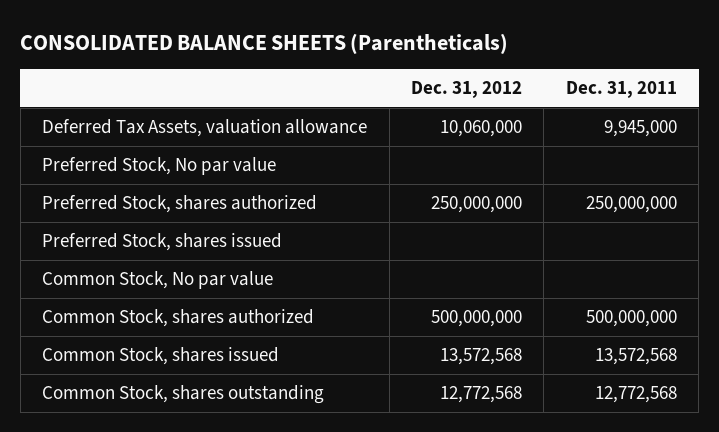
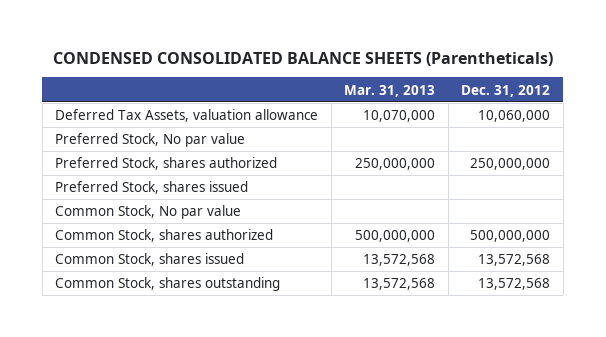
[20,32,509,54] CONSOLIDATED BALANCE SHEETS (Parentheticals) -> [52,51,553,66] CONDENSED CONSOLIDATED BALANCE SHEETS (Parentheticals)
[565,81,677,99] Dec. 31, 2011 -> none
none -> [344,84,436,97] Mar. 31, 2013
[440,386,523,404] 12,772,568 -> [478,278,551,291] 13,572,568

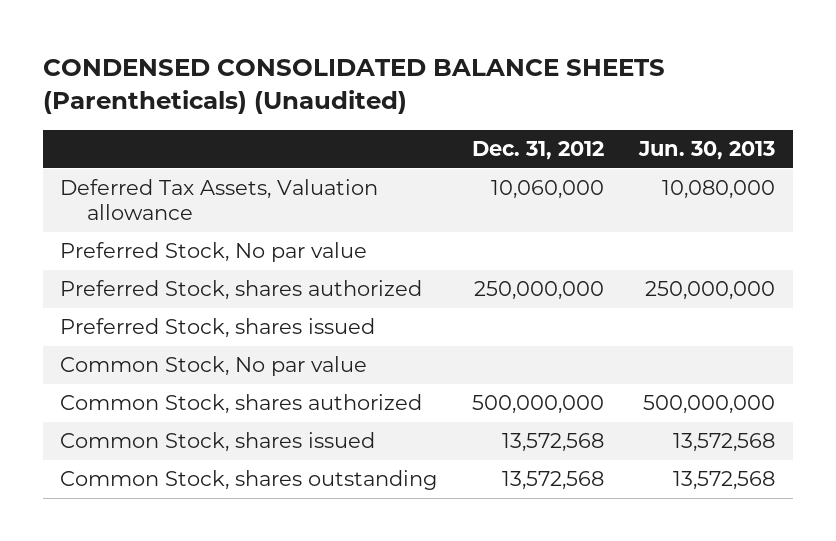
[52,51,553,66] CONDENSED CONSOLIDATED BALANCE SHEETS (Parentheticals) -> [42,58,665,114] CONDENSED CONSOLIDATED BALANCE SHEETS (Parentheticals) (Unaudited)
[344,84,436,97] Mar. 31, 2013 -> none
none -> [638,141,776,161] Jun. 30, 2013
[55,109,319,123] Deferred Tax Assets, valuation allowance -> [60,179,379,221] Deferred Tax Assets, Valuation allowance

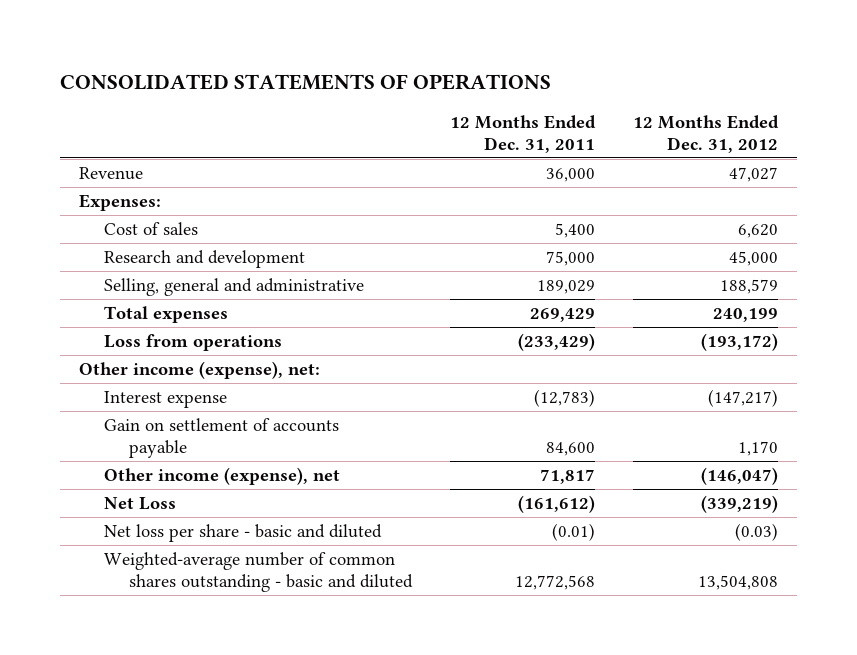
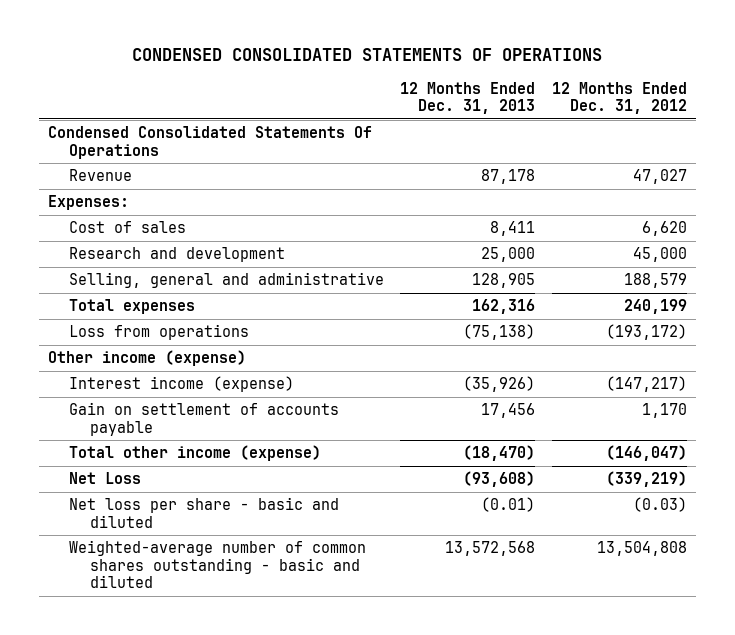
[59,73,551,90] CONSOLIDATED STATEMENTS OF OPERATIONS -> [132,48,603,62] CONDENSED CONSOLIDATED STATEMENTS OF OPERATIONS
[450,114,597,153] 12 Months Ended Dec. 31, 2011 -> none
none -> [400,81,536,115] 12 Months Ended Dec. 31, 2013
none -> [47,126,372,159] Condensed Consolidated Statements Of Operations
[78,361,320,380] Other income (expense), net: -> [47,350,246,367] Other income (expense)
[104,391,228,409] Interest expense -> [68,376,294,393] Interest income (expense)
[104,467,341,486] Other income (expense), net -> [68,445,321,462] Total other income (expense)

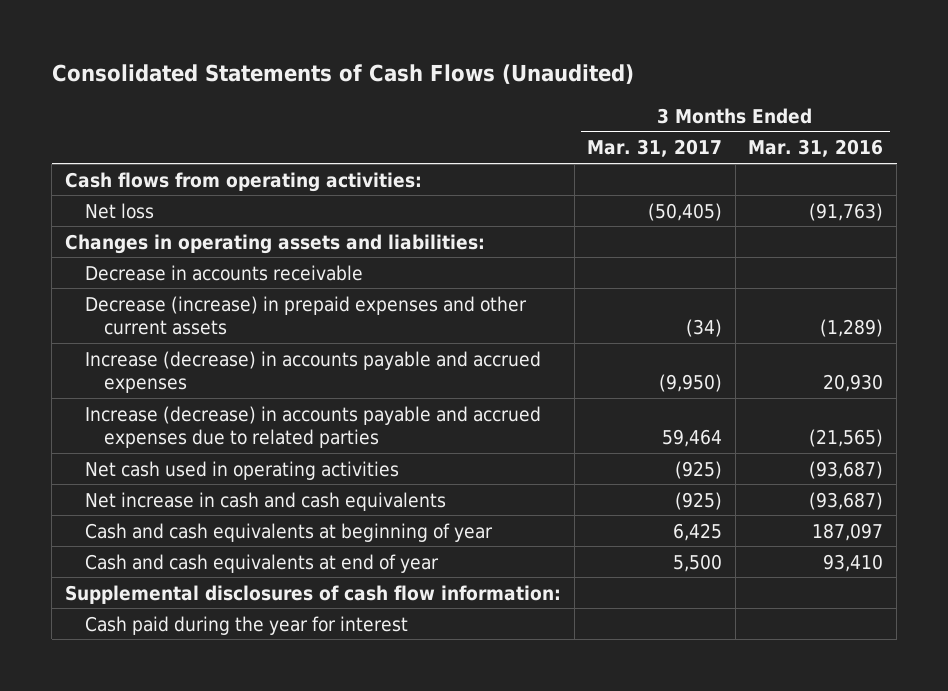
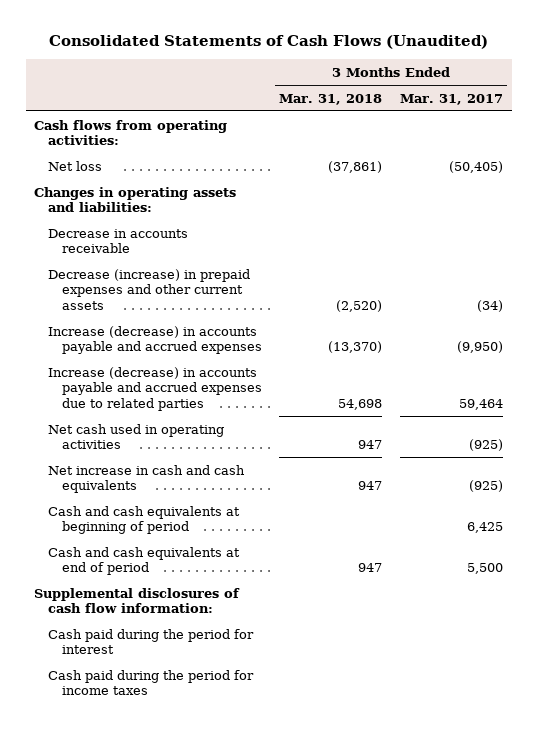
[748,139,884,158] Mar. 31, 2016 -> none
none -> [279,93,383,105] Mar. 31, 2018
[84,522,493,542] Cash and cash equivalents at beginning of year -> [48,505,241,535] Cash and cash equivalents at beginning of period
[84,553,439,573] Cash and cash equivalents at end of year -> [48,546,241,576] Cash and cash equivalents at end of period
[84,615,408,635] Cash paid during the year for interest -> [48,628,255,655] Cash paid during the period for interest
none -> [48,669,255,696] Cash paid during the period for income taxes

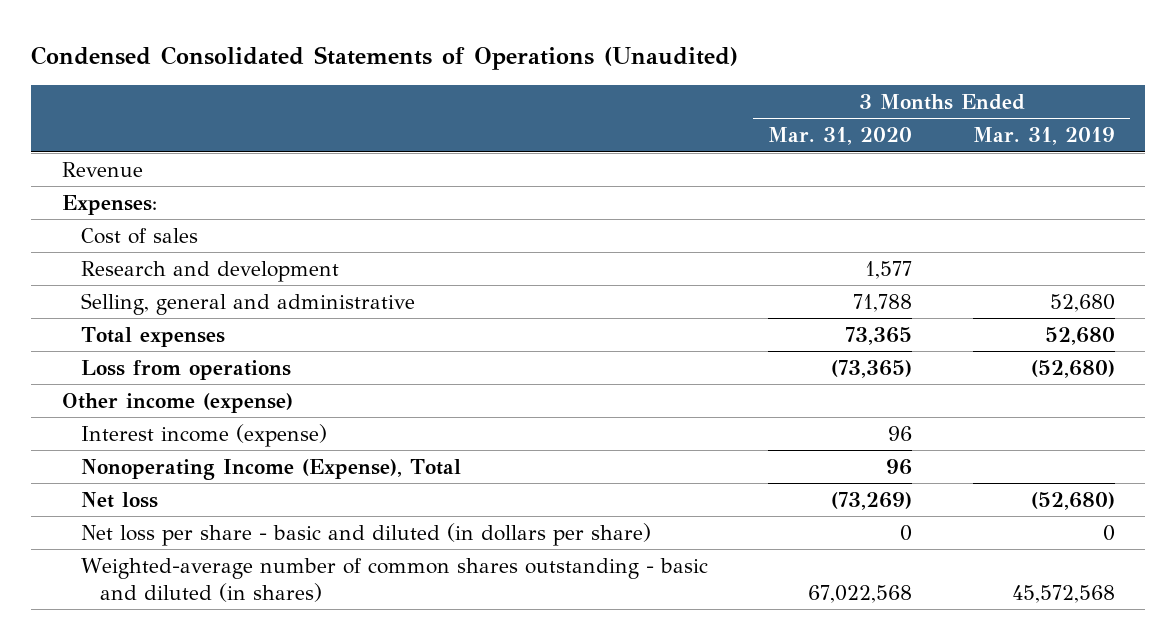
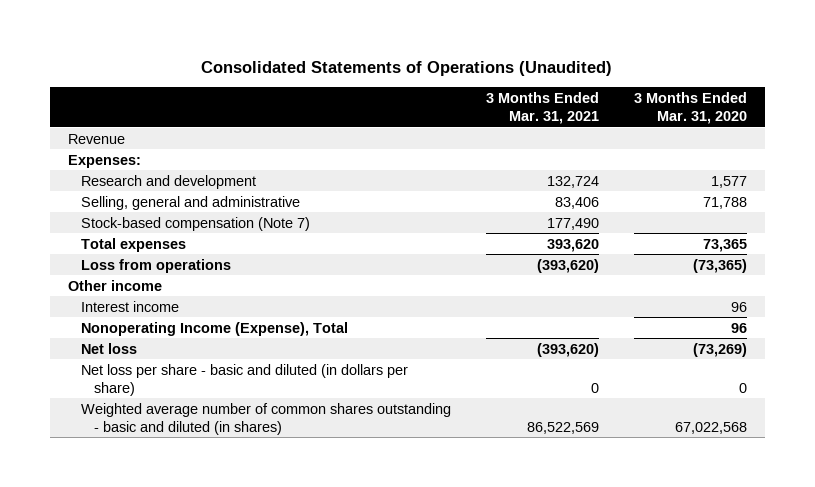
[31,46,739,71] Condensed Consolidated Statements of Operations (Unaudited) -> [201,60,613,76] Consolidated Statements of Operations (Unaudited)
[972,127,1115,146] Mar. 31, 2019 -> none
none -> [486,91,600,124] 3 Months Ended Mar. 31, 2021
[81,227,199,244] Cost of sales -> none
none -> [81,216,311,231] Stock-based compensation (Note 7)
[61,392,293,413] Other income (expense) -> [67,279,162,291] Other income
[81,423,328,447] Interest income (expense) -> [81,300,180,312] Interest income
[81,557,709,603] Weighted-average number of common shares outstanding - basic and diluted (in shares) -> [81,402,452,435] Weighted average number of common shares outstanding - basic and diluted (in shares)

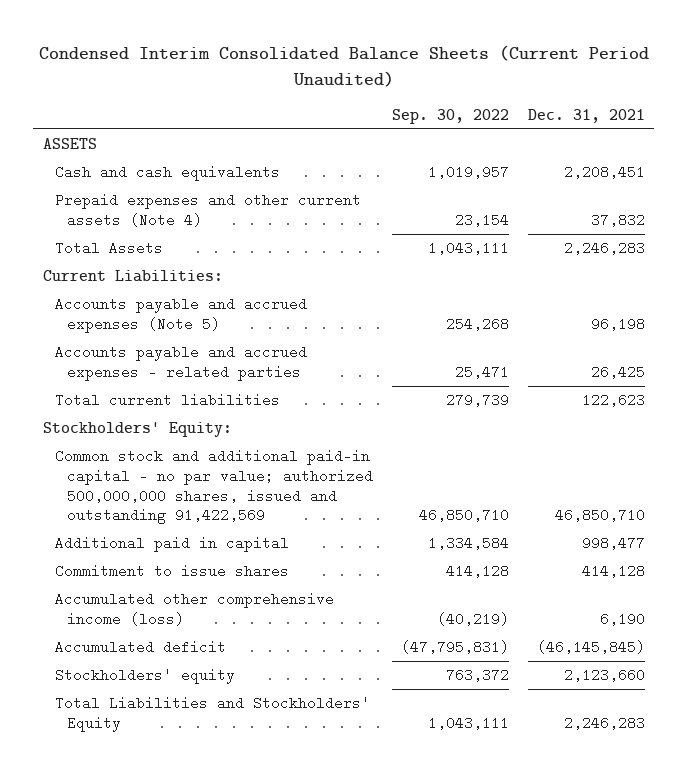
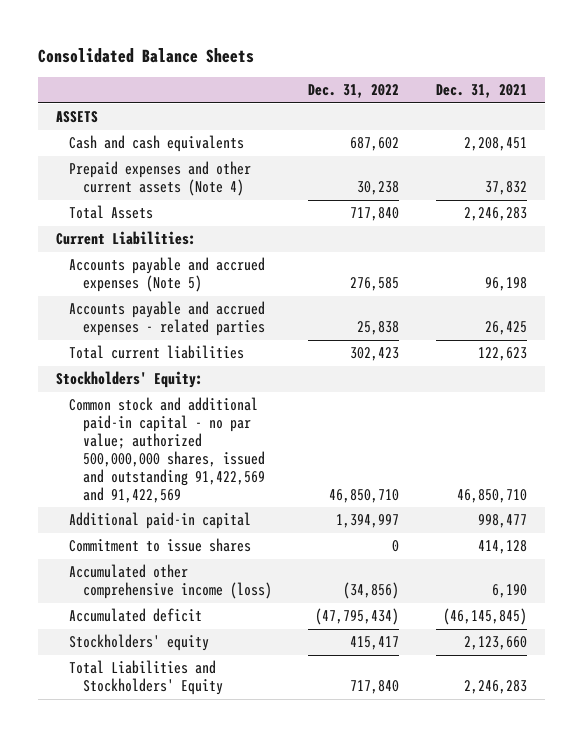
[38,44,649,87] Condensed Interim Consolidated Balance Sheets (Current Period Unaudited) -> [37,47,254,63] Consolidated Balance Sheets
[392,109,510,125] Sep. 30, 2022 -> none
none -> [308,84,400,99] Dec. 31, 2022
[55,448,374,525] Common stock and additional paid-in capital - no par value; authorized 500,000,000 shares, issued and outstanding 91,422,569 -> [69,397,265,503] Common stock and additional paid-in capital - no par value; authorized 500,000,000 shares, issued and outstanding 91,422,569 and 91,422,569
[55,535,290,552] Additional paid in capital -> [69,512,252,530] Additional paid-in capital

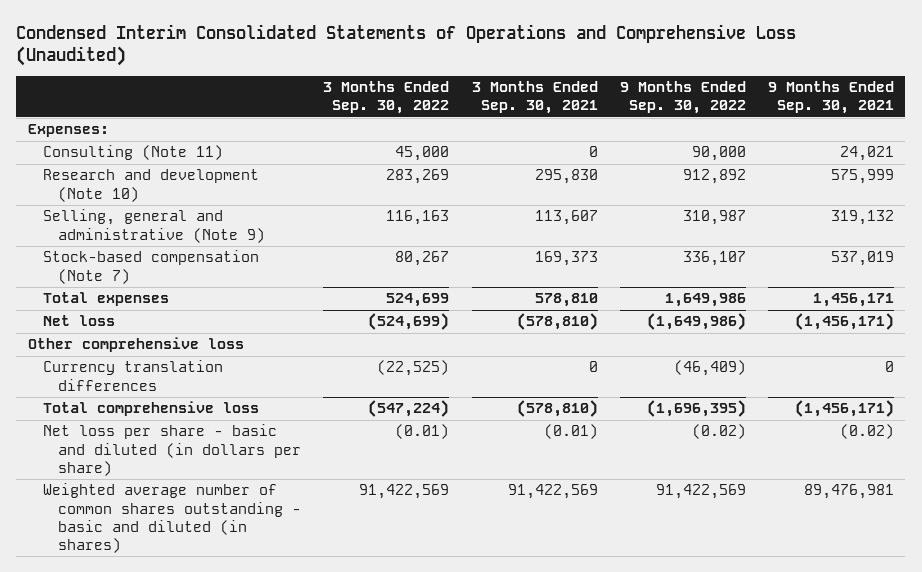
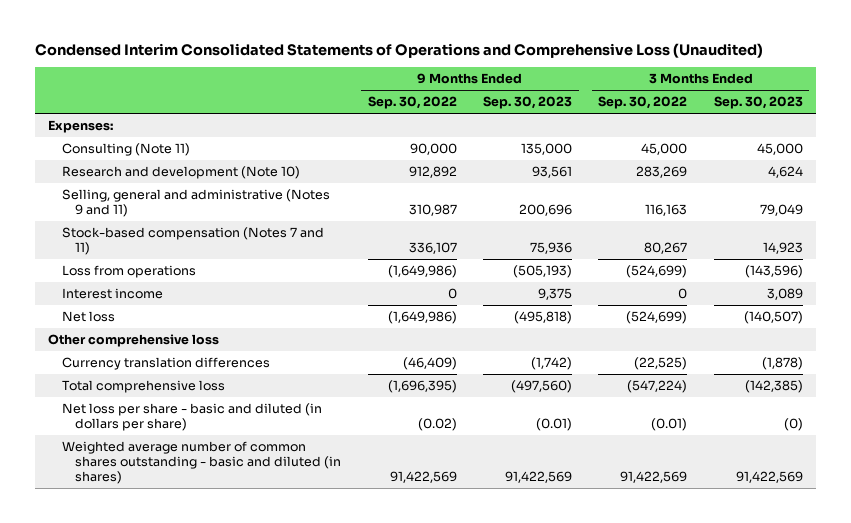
[471,80,598,115] 3 Months Ended Sep. 30, 2021 -> none
[768,80,895,115] 9 Months Ended Sep. 30, 2021 -> none
none -> [482,96,572,110] Sep. 30, 2023
none -> [713,96,803,110] Sep. 30, 2023
[42,292,169,307] Total expenses -> none
[42,209,266,243] Selling, general and administrative (Note 9) -> [61,189,330,217] Selling, general and administrative (Notes 9 and 11)
[42,250,259,284] Stock-based compensation (Note 7) -> [61,227,324,255] Stock-based compensation (Notes 7 and 11)
none -> [61,265,196,279] Loss from operations
none -> [61,288,163,300] Interest income

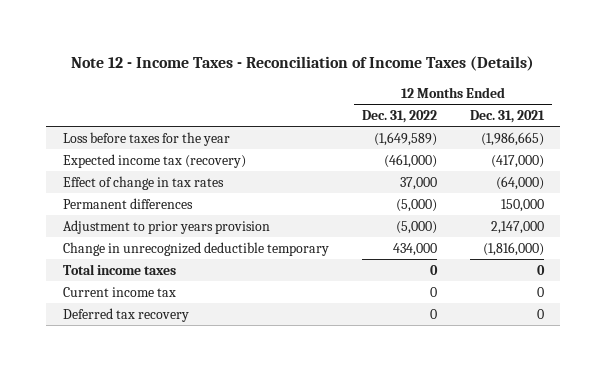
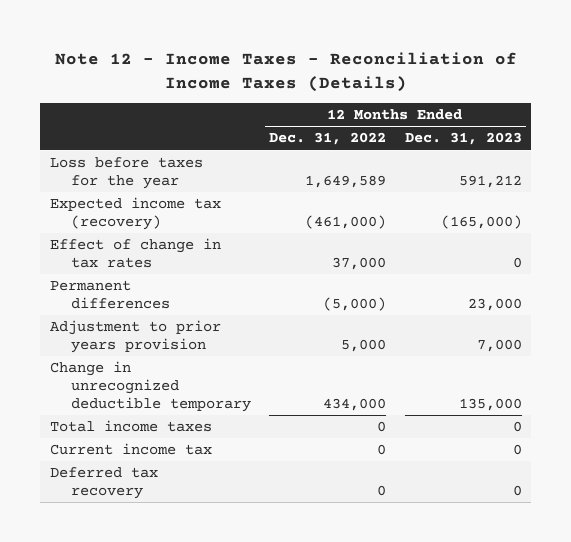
[469,110,545,124] Dec. 31, 2021 -> none
none -> [404,132,522,146] Dec. 31, 2023
[373,131,437,146] (1,649,589) -> [305,174,387,188] 1,649,589
[395,220,437,234] (5,000) -> [341,338,387,352] 5,000

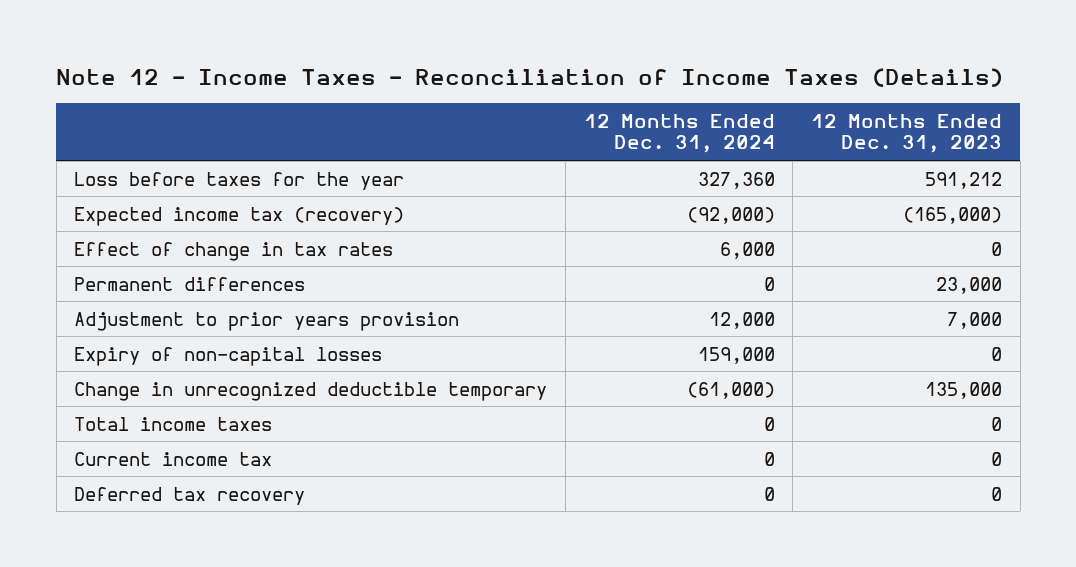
[269,132,387,146] Dec. 31, 2022 -> none
none -> [583,114,775,154] 12 Months Ended Dec. 31, 2024
none -> [74,346,383,366] Expiry of non-capital losses

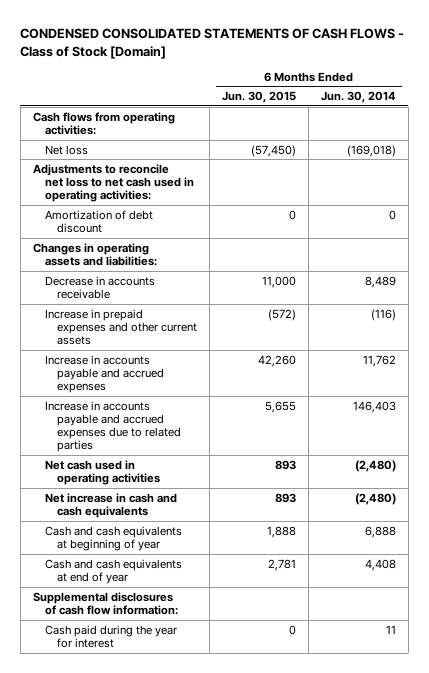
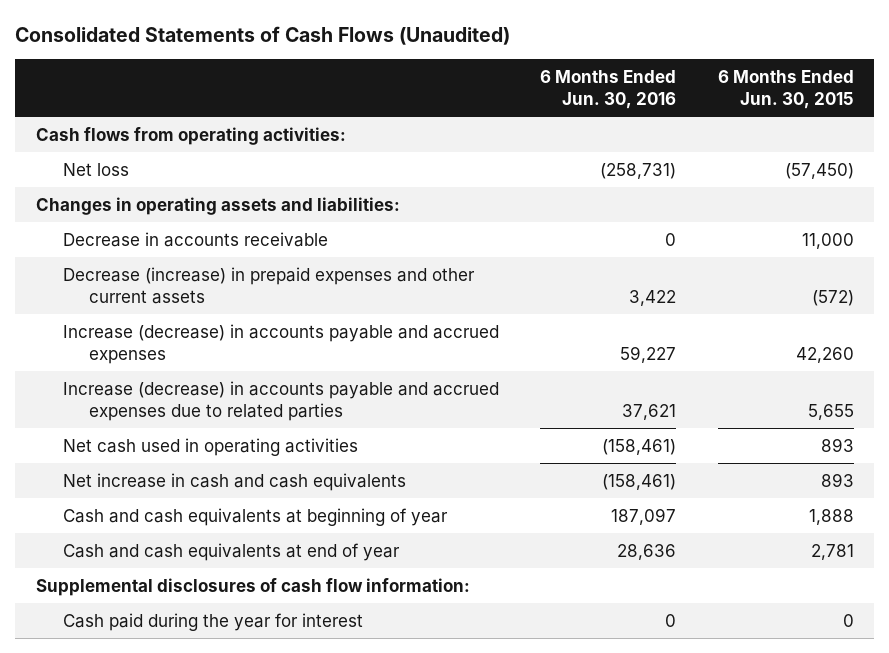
[20,28,405,59] CONDENSED CONSOLIDATED STATEMENTS OF CASH FLOWS - Class of Stock [Domain] -> [15,25,511,45] Consolidated Statements of Cash Flows (Unaudited)
[320,91,396,104] Jun. 30, 2014 -> none
none -> [540,69,677,110] 6 Months Ended Jun. 30, 2016
[32,163,194,202] Adjustments to reconcile net loss to net cash used in operating activities: -> none
[44,209,153,233] Amortization of debt discount -> none
[44,308,198,345] Increase in prepaid expenses and other current assets -> [62,266,475,304] Decrease (increase) in prepaid expenses and other current assets
[44,354,165,393] Increase in accounts payable and accrued expenses -> [62,323,499,364] Increase (decrease) in accounts payable and accrued expenses
[44,400,182,453] Increase in accounts payable and accrued expenses due to related parties -> [62,380,499,421] Increase (decrease) in accounts payable and accrued expenses due to related parties

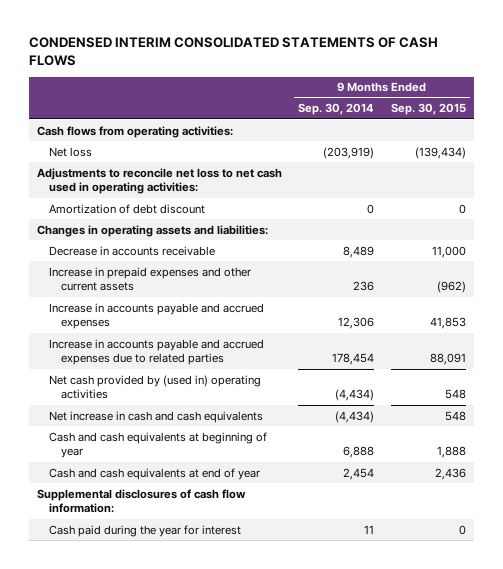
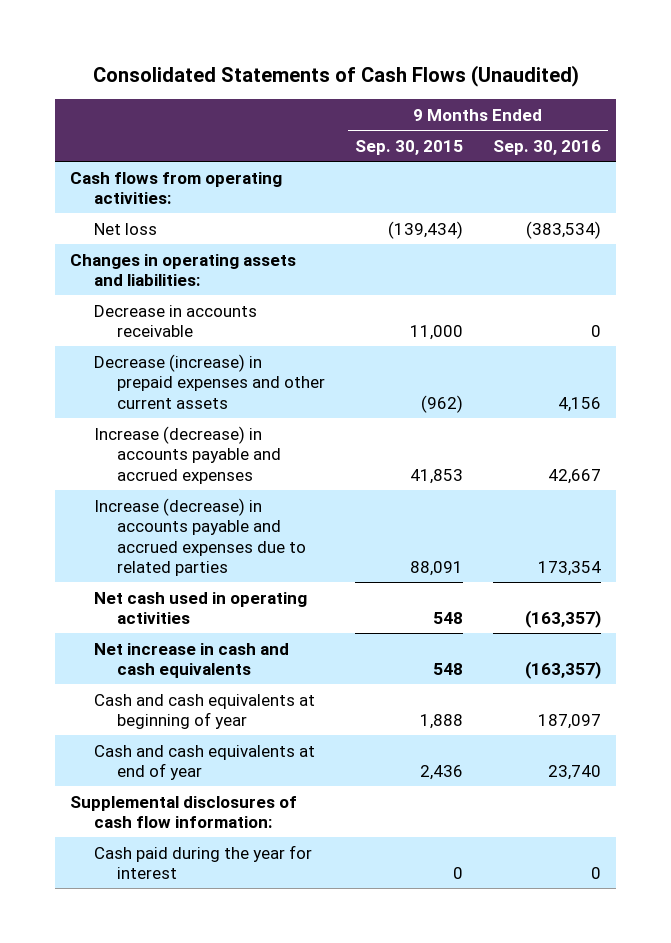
[29,37,439,67] CONDENSED INTERIM CONSOLIDATED STATEMENTS OF CASH FLOWS -> [92,65,579,88] Consolidated Statements of Cash Flows (Unaudited)
[298,103,375,116] Sep. 30, 2014 -> none
none -> [492,140,601,156] Sep. 30, 2016
[37,167,283,195] Adjustments to reconcile net loss to net cash used in operating activities: -> none
[49,203,206,214] Amortization of debt discount -> none
[49,266,252,292] Increase in prepaid expenses and other current assets -> [93,353,326,409] Decrease (increase) in prepaid expenses and other current assets
[49,302,265,330] Increase in accounts payable and accrued expenses -> [93,425,282,484] Increase (decrease) in accounts payable and accrued expenses
[49,338,265,366] Increase in accounts payable and accrued expenses due to related parties -> [93,497,307,577] Increase (decrease) in accounts payable and accrued expenses due to related parties
[49,374,262,400] Net cash provided by (used in) operating activities -> [93,591,307,625] Net cash used in operating activities

